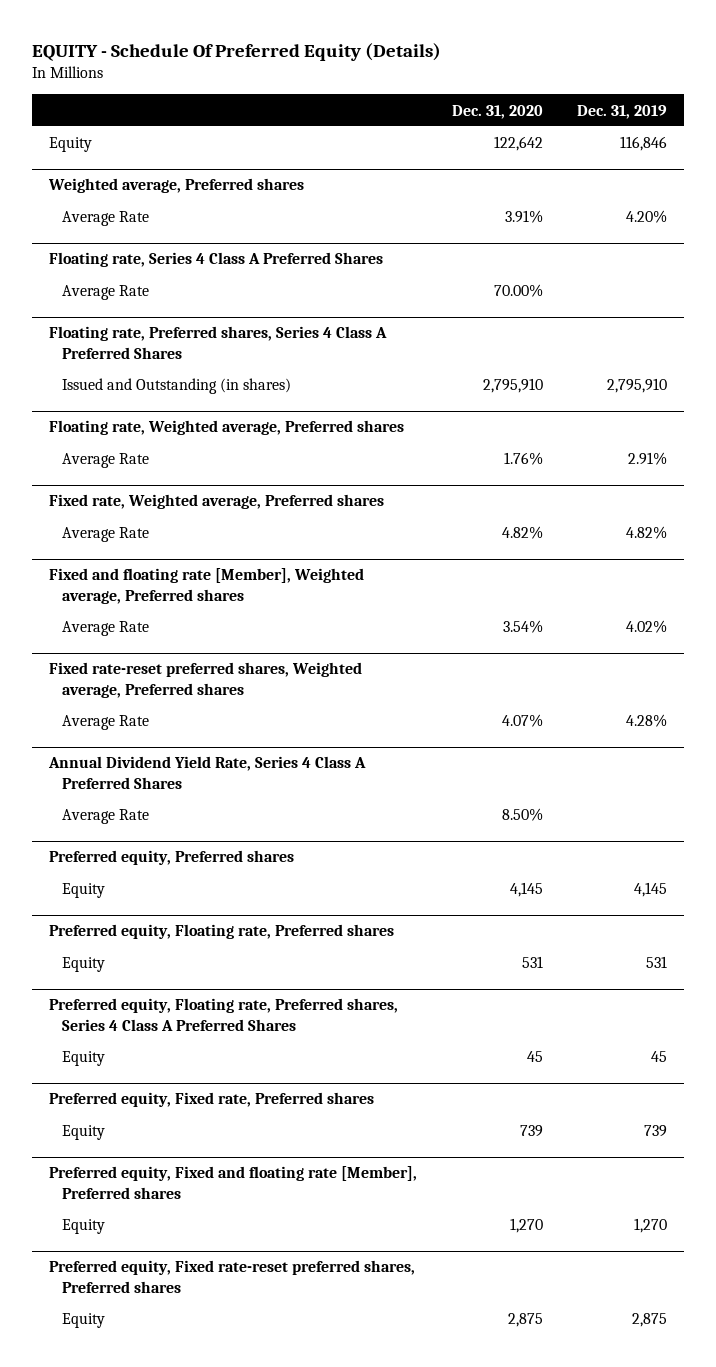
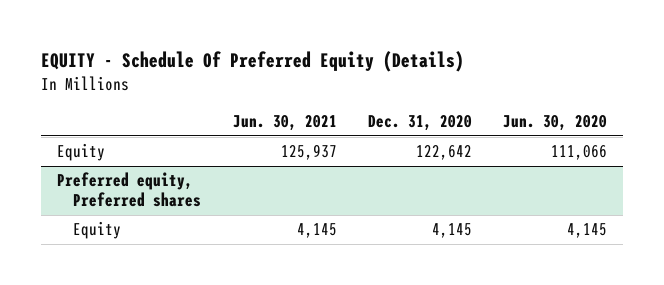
[577,104,668,119] Dec. 31, 2019 -> none
none -> [232,115,337,132] Jun. 30, 2021
none -> [503,115,608,132] Jun. 30, 2020
[48,178,305,194] Weighted average, Preferred shares -> none
[62,211,150,227] Average Rate -> none
[49,252,384,268] Floating rate, Series 4 Class A Preferred Shares -> none
[62,285,150,301] Average Rate -> none
[49,326,388,359] Floating rate, Preferred shares, Series 4 Class A Preferred Shares -> none
[62,378,292,395] Issued and Outstanding (in shares) -> none
[49,420,405,436] Floating rate, Weighted average, Preferred shares -> none
[62,453,150,469] Average Rate -> none
[49,494,385,510] Fixed rate, Weighted average, Preferred shares -> none
[62,527,150,543] Average Rate -> none
[49,568,365,604] Fixed and floating rate [Member], Weighted average, Preferred shares -> none
[62,621,150,637] Average Rate -> none
[49,662,363,698] Fixed rate-reset preferred shares, Weighted average, Preferred shares -> none
[62,715,150,731] Average Rate -> none
[48,756,367,789] Annual Dividend Yield Rate, Series 4 Class A Preferred Shares -> none
[62,809,150,825] Average Rate -> none
[49,924,395,940] Preferred equity, Floating rate, Preferred shares -> none
[62,957,106,973] Equity -> none
[49,998,399,1031] Preferred equity, Floating rate, Preferred shares, Series 4 Class A Preferred Shares -> none
[62,1051,106,1067] Equity -> none
[49,1092,375,1108] Preferred equity, Fixed rate, Preferred shares -> none
[62,1125,106,1141] Equity -> none
[49,1166,418,1199] Preferred equity, Fixed and floating rate [Member], Preferred shares -> none
[62,1219,106,1235] Equity -> none
[49,1260,416,1293] Preferred equity, Fixed rate-reset preferred shares, Preferred shares -> none
[62,1313,106,1329] Equity -> none

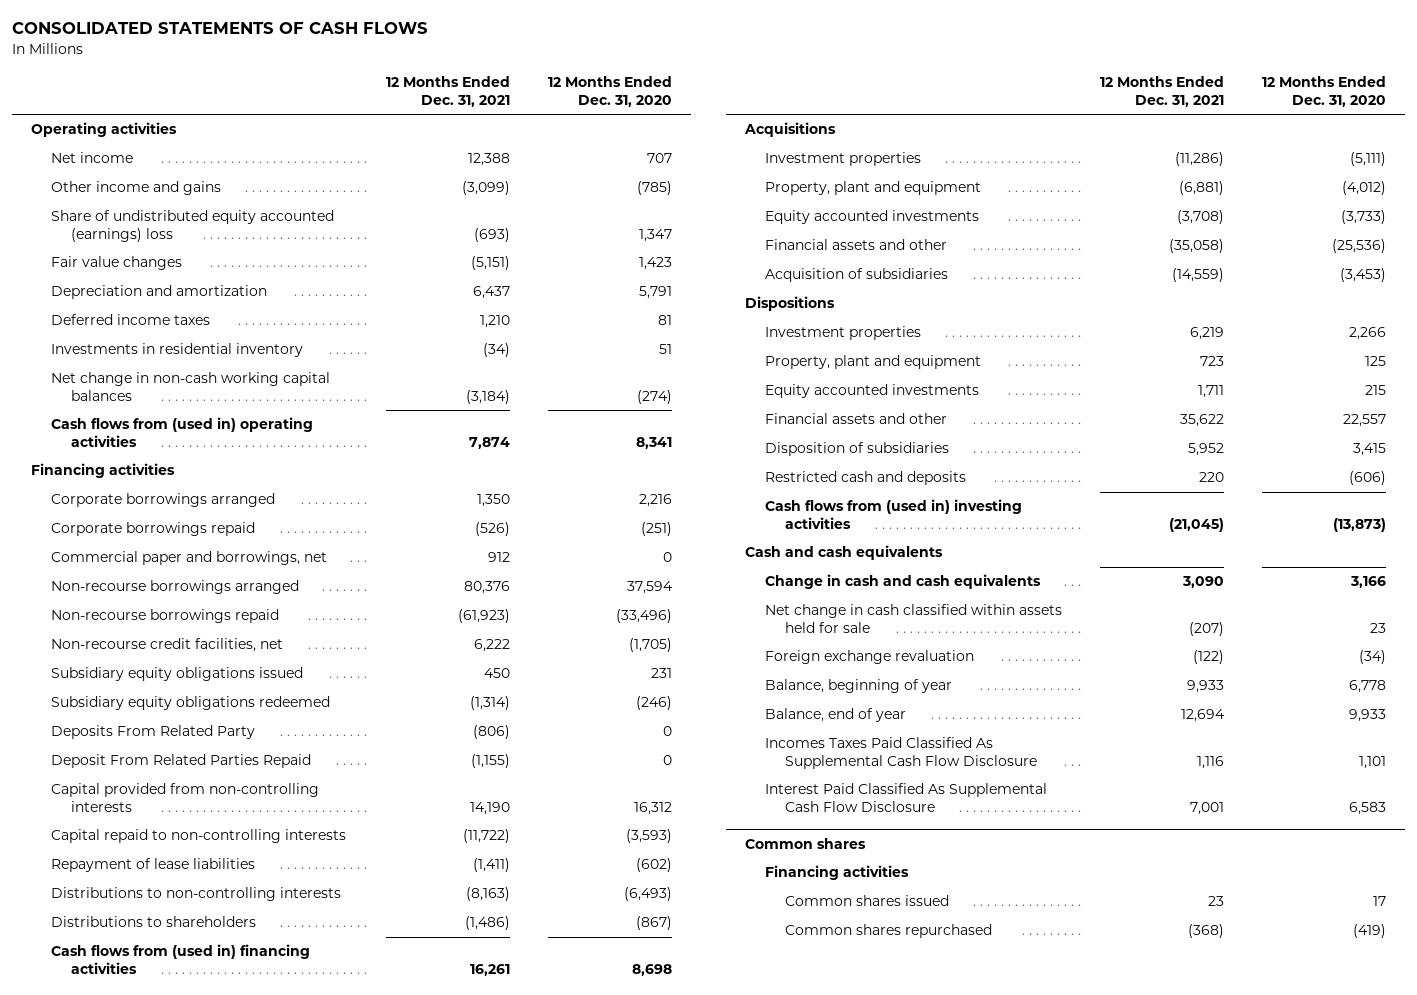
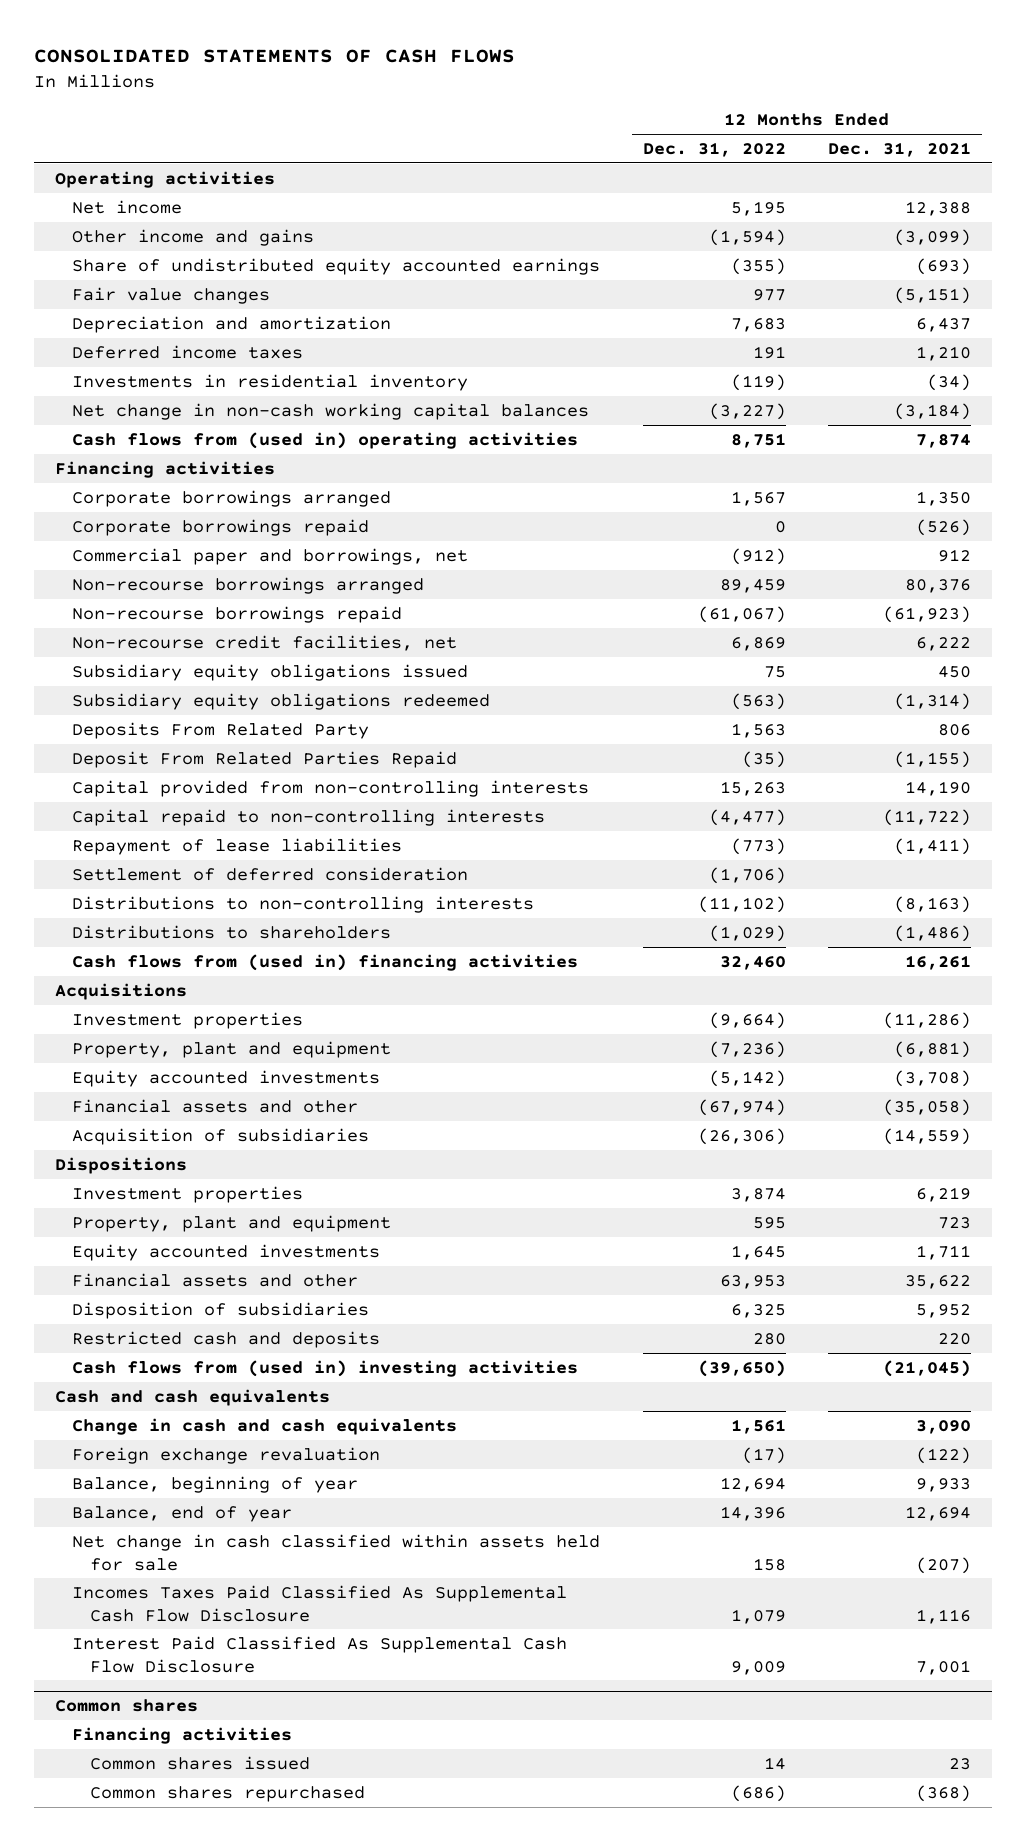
[547,76,672,108] 12 Months Ended Dec. 31, 2020 -> none
none -> [642,142,786,158] Dec. 31, 2022
[51,210,335,243] Share of undistributed equity accounted (earnings) loss -> [72,257,601,275] Share of undistributed equity accounted earnings
[473,725,511,740] (806) -> [938,723,972,736] 806
none -> [72,866,469,881] Settlement of deferred consideration
[765,604,1063,634] Net change in cash classified within assets held for sale -> [72,1533,601,1571] Net change in cash classified within assets held for sale

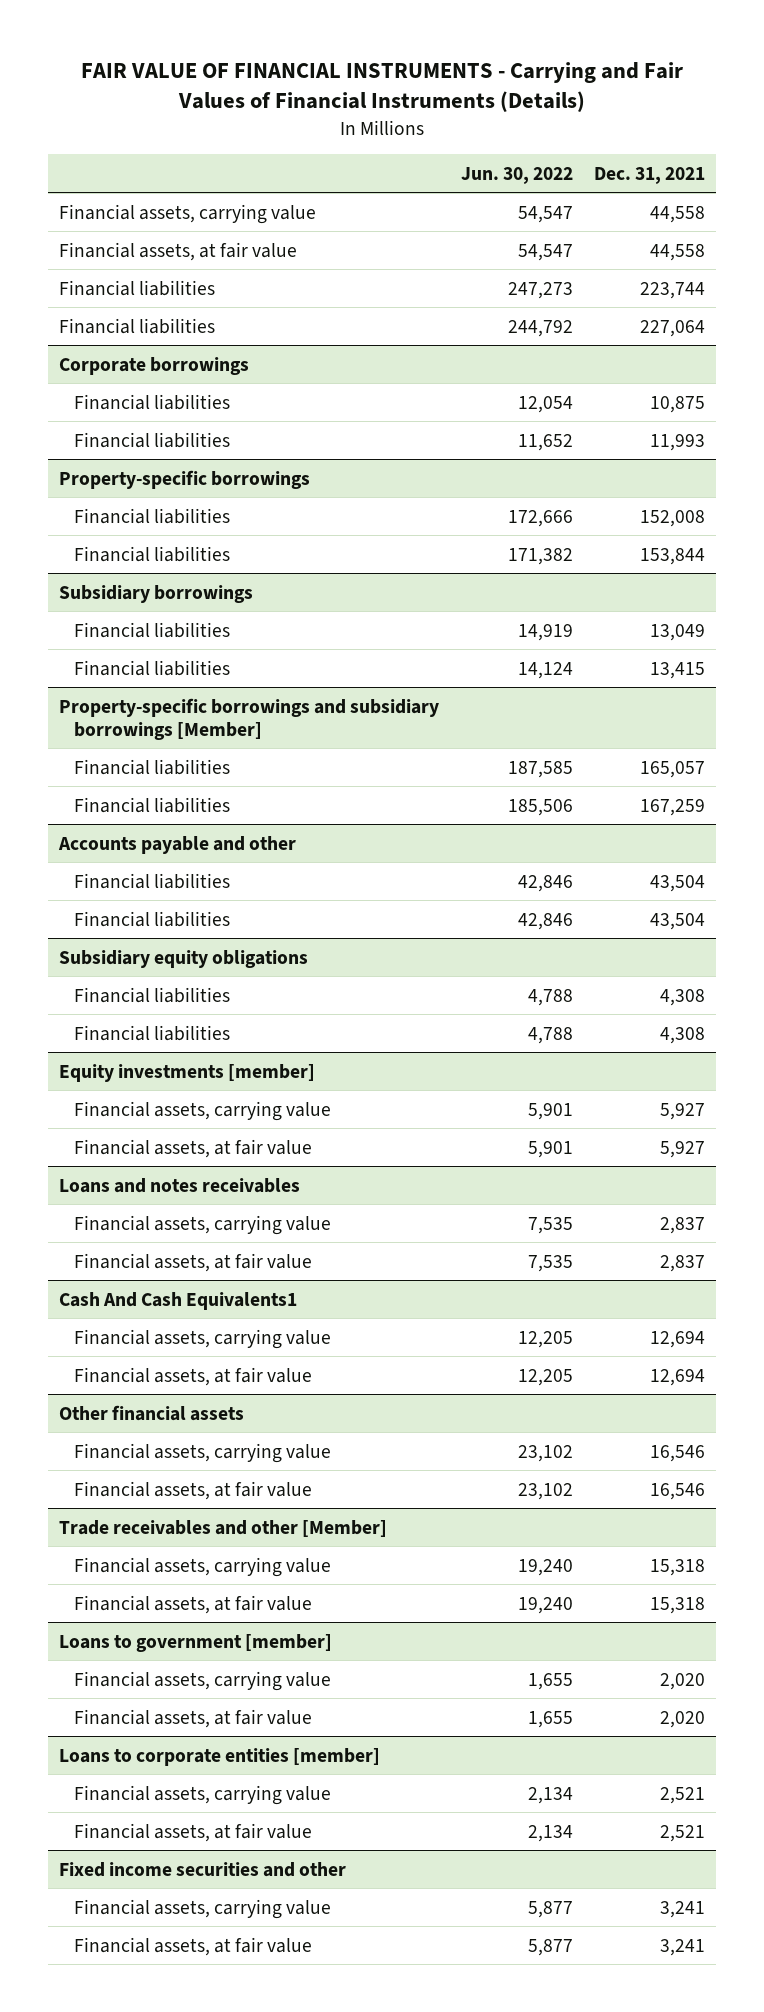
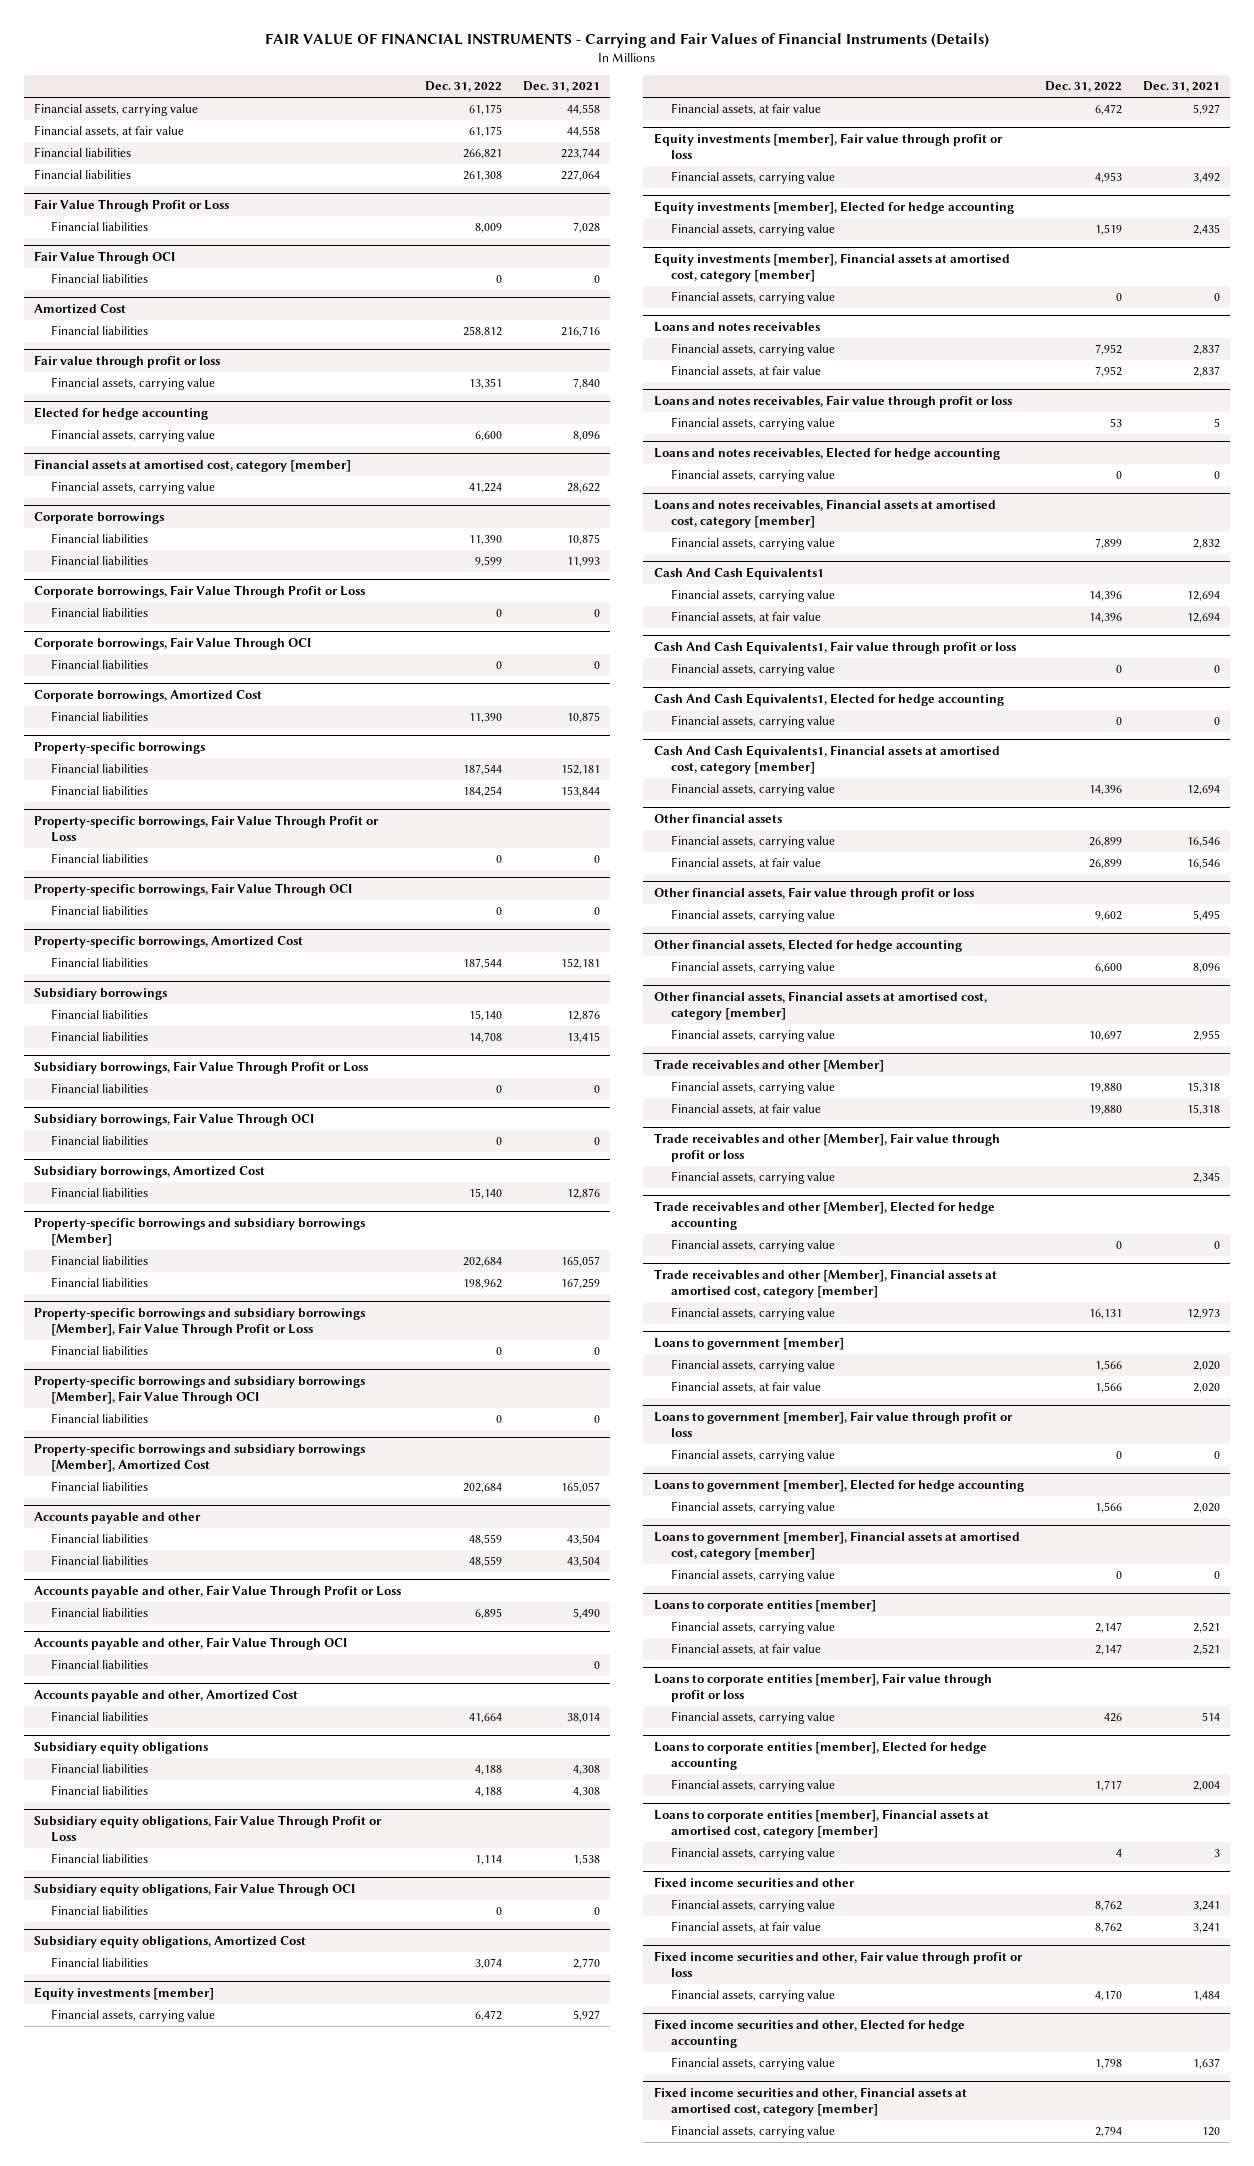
[460,166,573,184] Jun. 30, 2022 -> none
none -> [425,81,503,93] Dec. 31, 2022
none -> [34,199,230,213] Fair Value Through Profit or Loss
none -> [50,221,148,232] Financial liabilities
none -> [34,251,176,265] Fair Value Through OCI
none -> [50,273,148,284] Financial liabilities
none -> [34,304,127,315] Amortized Cost
none -> [50,325,148,336] Financial liabilities
none -> [34,355,221,369] Fair value through profit or loss
none -> [50,377,215,391] Financial assets, carrying value
none -> [34,407,209,421] Elected for hedge accounting
none -> [50,429,215,443] Financial assets, carrying value
none -> [34,459,352,473] Financial assets at amortised cost, category [member]
none -> [50,481,215,495] Financial assets, carrying value
none -> [34,585,366,599] Corporate borrowings, Fair Value Through Profit or Loss
none -> [50,607,148,618] Financial liabilities
none -> [34,637,312,651] Corporate borrowings, Fair Value Through OCI
none -> [50,659,148,670] Financial liabilities
none -> [34,690,263,703] Corporate borrowings, Amortized Cost
none -> [50,711,148,722] Financial liabilities
[640,509,706,527] 152,008 -> [561,764,601,776] 152,181
none -> [34,815,380,843] Property-specific borrowings, Fair Value Through Profit or Loss
none -> [50,853,148,864] Financial liabilities
none -> [34,883,353,897] Property-specific borrowings, Fair Value Through OCI
none -> [50,905,148,916] Financial liabilities
none -> [34,936,304,949] Property-specific borrowings, Amortized Cost
none -> [50,957,148,968] Financial liabilities
[650,623,706,641] 13,049 -> [567,1010,601,1022] 12,876
none -> [34,1061,369,1075] Subsidiary borrowings, Fair Value Through Profit or Loss
none -> [50,1083,148,1094] Financial liabilities
none -> [34,1113,315,1127] Subsidiary borrowings, Fair Value Through OCI
none -> [50,1135,148,1146] Financial liabilities
none -> [34,1166,266,1179] Subsidiary borrowings, Amortized Cost
none -> [50,1187,148,1198] Financial liabilities
none -> [34,1308,366,1337] Property-specific borrowings and subsidiary borrowings [Member], Fair Value Through Profit or Loss
none -> [50,1345,148,1356] Financial liabilities
none -> [34,1376,366,1405] Property-specific borrowings and subsidiary borrowings [Member], Fair Value Through OCI
none -> [50,1413,148,1424] Financial liabilities
none -> [34,1444,366,1473] Property-specific borrowings and subsidiary borrowings [Member], Amortized Cost
none -> [50,1481,148,1492] Financial liabilities
none -> [34,1585,402,1599] Accounts payable and other, Fair Value Through Profit or Loss
none -> [50,1607,148,1618] Financial liabilities
none -> [34,1637,348,1651] Accounts payable and other, Fair Value Through OCI
none -> [50,1659,148,1670] Financial liabilities
none -> [34,1690,299,1703] Accounts payable and other, Amortized Cost
none -> [50,1711,148,1722] Financial liabilities
none -> [34,1815,383,1843] Subsidiary equity obligations, Fair Value Through Profit or Loss
none -> [50,1853,148,1864] Financial liabilities
none -> [34,1883,356,1897] Subsidiary equity obligations, Fair Value Through OCI
none -> [50,1905,148,1916] Financial liabilities
none -> [34,1936,307,1949] Subsidiary equity obligations, Amortized Cost
none -> [50,1957,148,1968] Financial liabilities
none -> [653,133,1003,160] Equity investments [member], Fair value through profit or loss
none -> [670,171,835,185] Financial assets, carrying value
none -> [653,201,1014,215] Equity investments [member], Elected for hedge accounting
none -> [670,223,835,237] Financial assets, carrying value
none -> [653,253,1010,283] Equity investments [member], Financial assets at amortised cost, category [member]
none -> [670,291,835,305] Financial assets, carrying value
none -> [653,395,1012,409] Loans and notes receivables, Fair value through profit or loss
none -> [670,417,835,431] Financial assets, carrying value
none -> [653,447,1000,461] Loans and notes receivables, Elected for hedge accounting
none -> [670,469,835,483] Financial assets, carrying value
none -> [653,499,996,529] Loans and notes receivables, Financial assets at amortised cost, category [member]
none -> [670,537,835,551] Financial assets, carrying value
none -> [653,641,1016,655] Cash And Cash Equivalents1, Fair value through profit or loss
none -> [670,663,835,677] Financial assets, carrying value
none -> [653,693,1004,707] Cash And Cash Equivalents1, Elected for hedge accounting
none -> [670,715,835,729] Financial assets, carrying value
none -> [653,745,1000,775] Cash And Cash Equivalents1, Financial assets at amortised cost, category [member]
none -> [670,783,835,797] Financial assets, carrying value
none -> [653,887,974,901] Other financial assets, Fair value through profit or loss
none -> [670,909,835,923] Financial assets, carrying value
none -> [653,939,962,953] Other financial assets, Elected for hedge accounting
none -> [670,961,835,975] Financial assets, carrying value
none -> [653,991,987,1021] Other financial assets, Financial assets at amortised cost, category [member]
none -> [670,1029,835,1043] Financial assets, carrying value
none -> [653,1133,1000,1163] Trade receivables and other [Member], Fair value through profit or loss
none -> [670,1171,835,1185] Financial assets, carrying value
none -> [653,1201,995,1231] Trade receivables and other [Member], Elected for hedge accounting
none -> [670,1239,835,1253] Financial assets, carrying value
none -> [653,1269,997,1299] Trade receivables and other [Member], Financial assets at amortised cost, category [member]
none -> [670,1307,835,1321] Financial assets, carrying value
none -> [653,1411,1013,1438] Loans to government [member], Fair value through profit or loss
none -> [670,1449,835,1463] Financial assets, carrying value
none -> [653,1479,1024,1493] Loans to government [member], Elected for hedge accounting
none -> [670,1501,835,1515] Financial assets, carrying value
none -> [653,1531,1020,1561] Loans to government [member], Financial assets at amortised cost, category [member]
none -> [670,1569,835,1583] Financial assets, carrying value
none -> [653,1673,992,1703] Loans to corporate entities [member], Fair value through profit or loss
none -> [670,1711,835,1725] Financial assets, carrying value
none -> [653,1741,987,1771] Loans to corporate entities [member], Elected for hedge accounting
none -> [670,1779,835,1793] Financial assets, carrying value
none -> [653,1809,989,1839] Loans to corporate entities [member], Financial assets at amortised cost, category [member]
none -> [670,1847,835,1861] Financial assets, carrying value
none -> [653,1951,1023,1978] Fixed income securities and other, Fair value through profit or loss
none -> [670,1989,835,2003] Financial assets, carrying value
none -> [653,2019,965,2049] Fixed income securities and other, Elected for hedge accounting
none -> [670,2057,835,2071] Financial assets, carrying value
none -> [653,2087,967,2117] Fixed income securities and other, Financial assets at amortised cost, category [member]
none -> [670,2125,835,2139] Financial assets, carrying value

